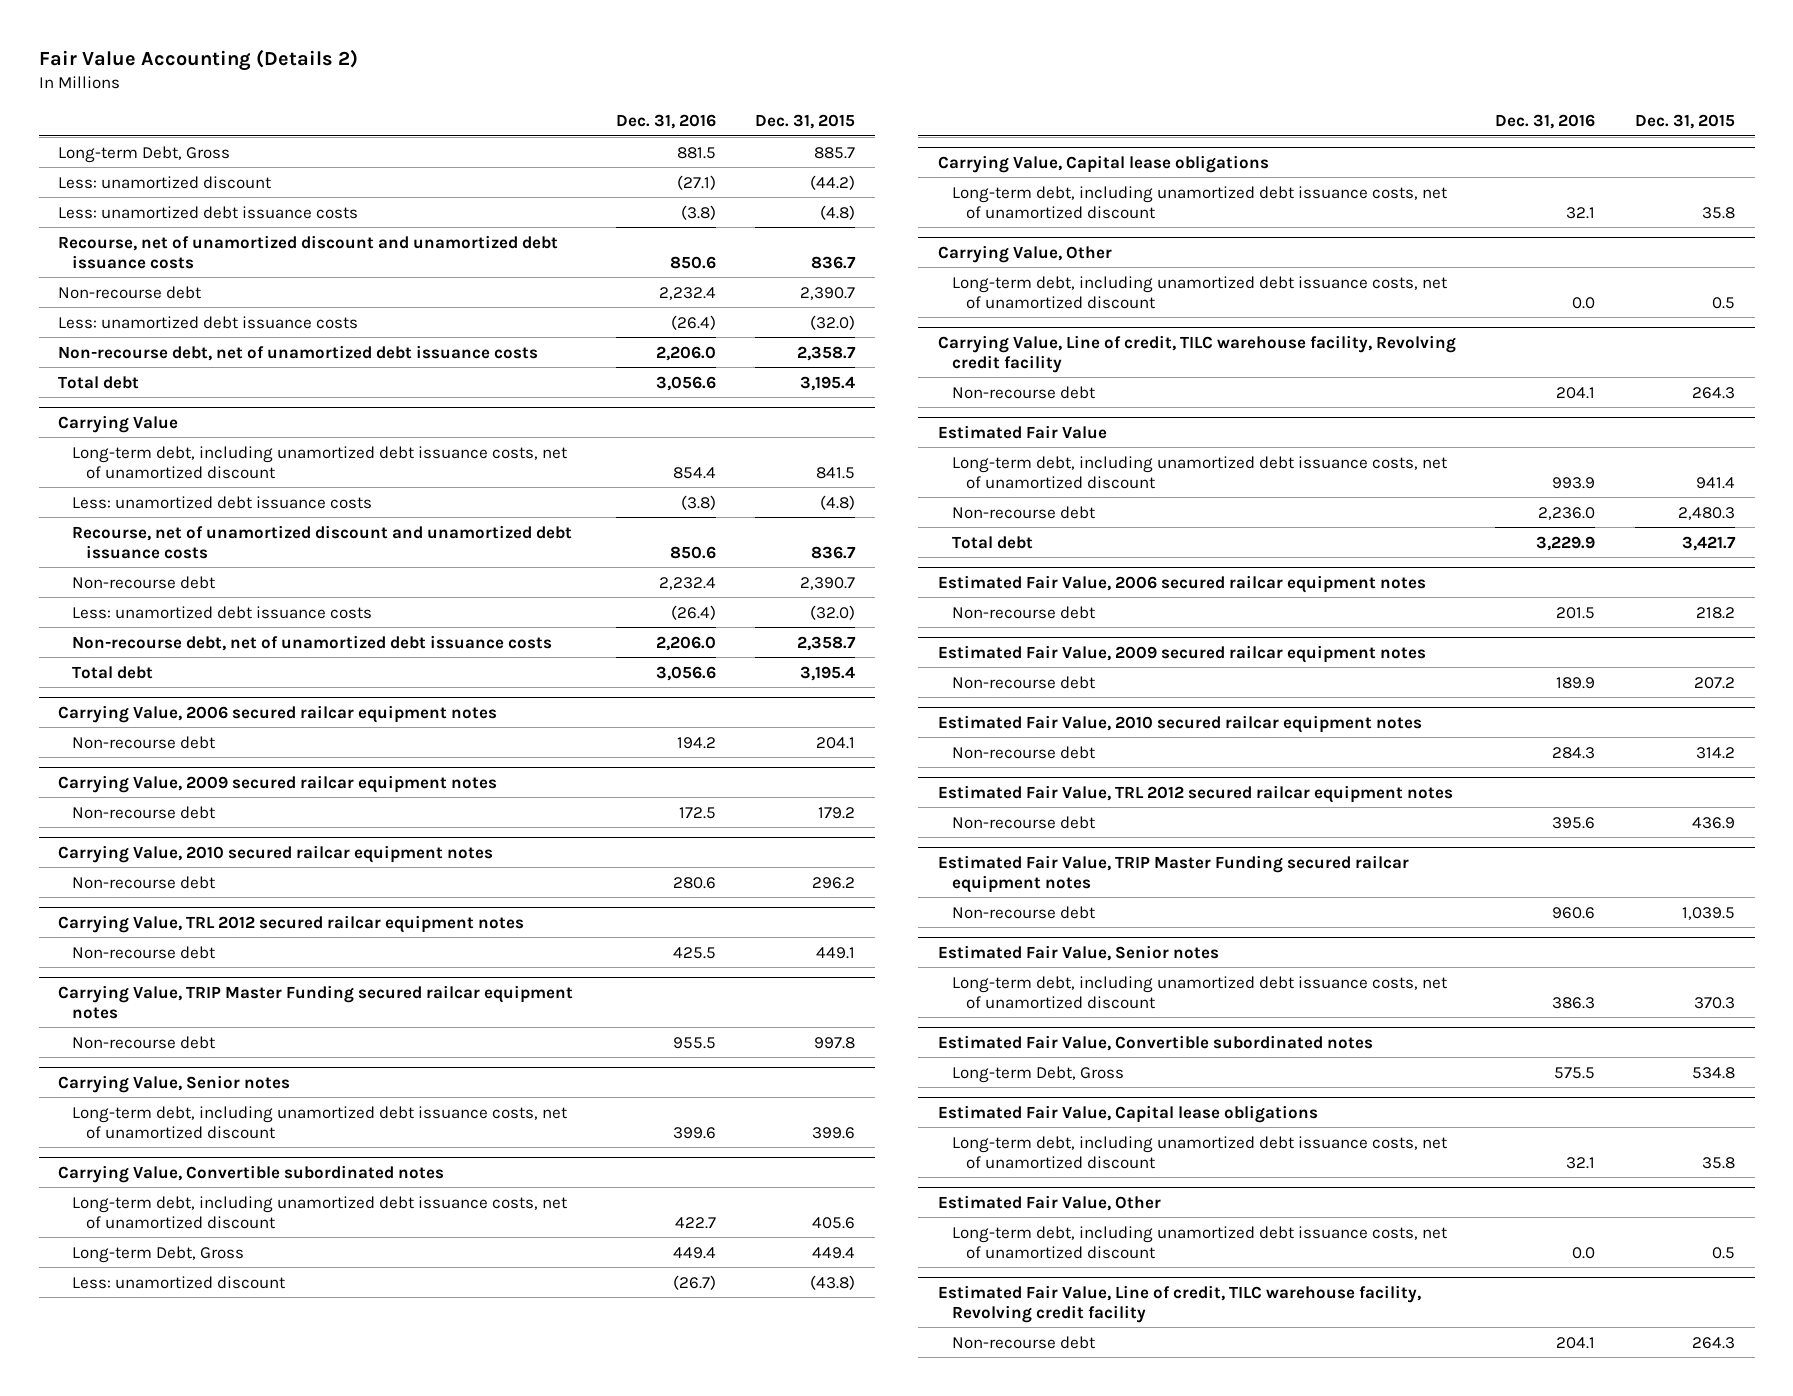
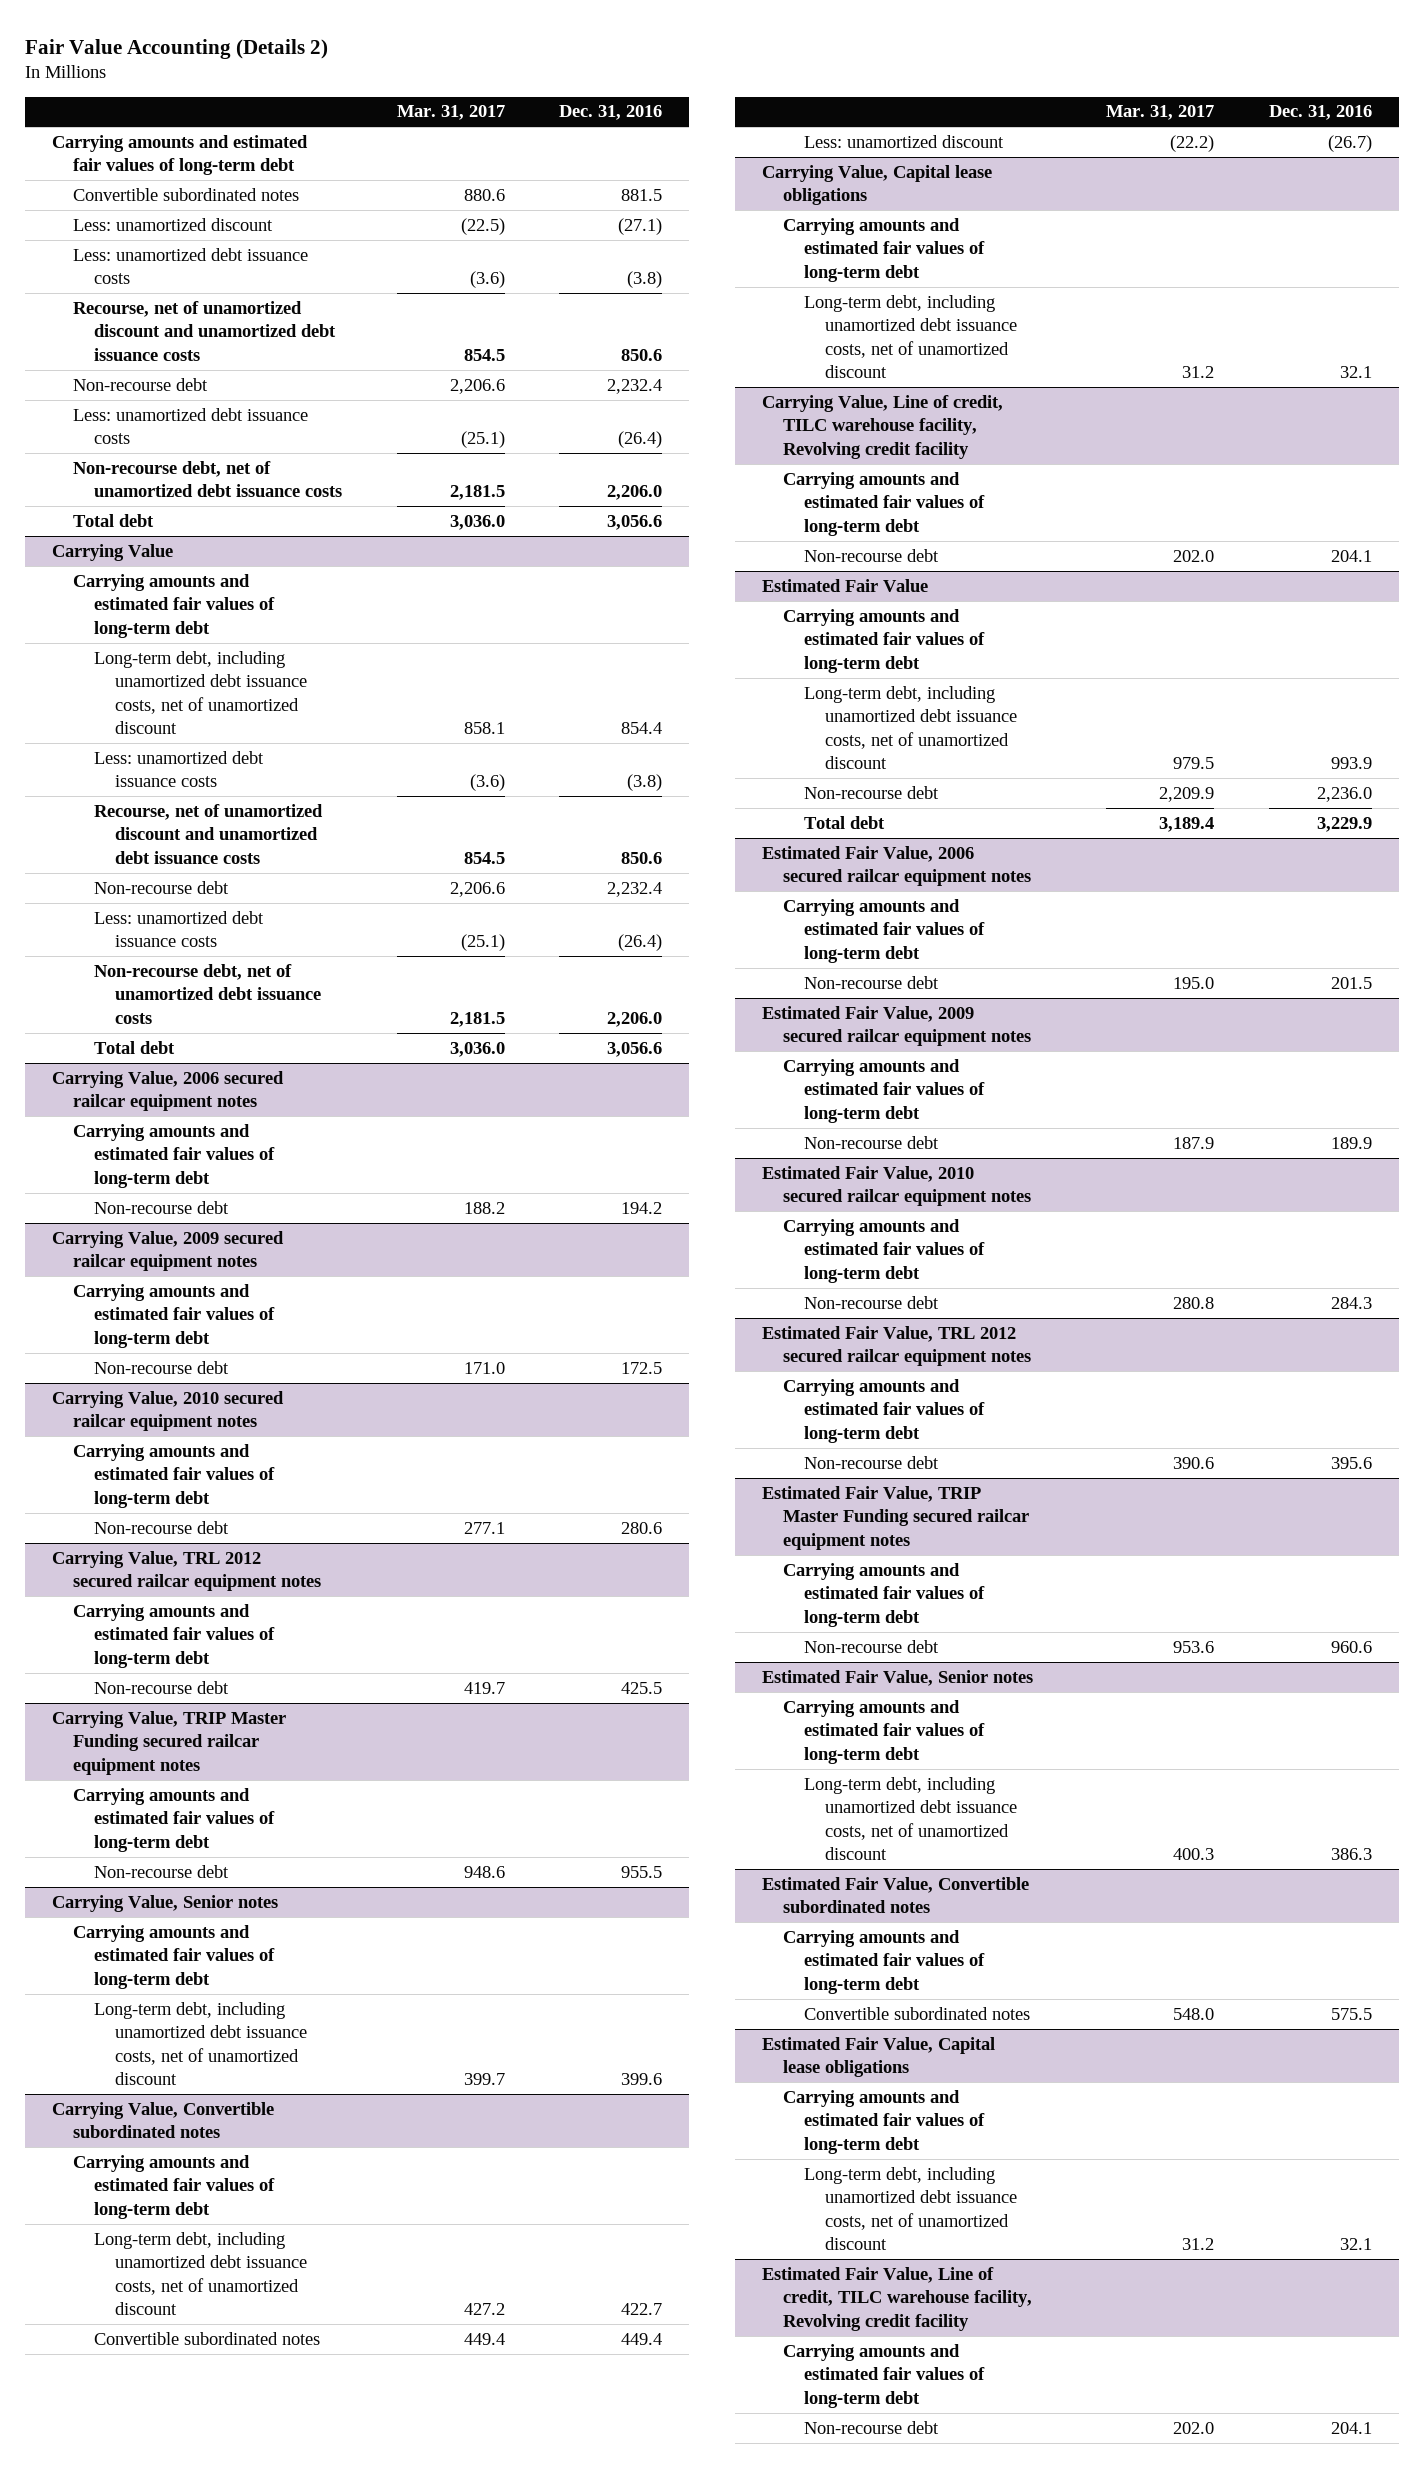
[755,114,856,130] Dec. 31, 2015 -> none
none -> [396,105,505,121] Mar. 31, 2017
none -> [52,134,309,176] Carrying amounts and estimated fair values of long-term debt
[58,145,231,163] Long-term Debt, Gross -> [73,187,300,201] Convertible subordinated notes
none -> [73,573,276,638] Carrying amounts and estimated fair values of long-term debt
none -> [73,1123,276,1188] Carrying amounts and estimated fair values of long-term debt
none -> [73,1283,276,1348] Carrying amounts and estimated fair values of long-term debt
none -> [73,1443,276,1508] Carrying amounts and estimated fair values of long-term debt
none -> [73,1603,276,1668] Carrying amounts and estimated fair values of long-term debt
none -> [73,1787,276,1852] Carrying amounts and estimated fair values of long-term debt
none -> [73,1924,276,1989] Carrying amounts and estimated fair values of long-term debt
none -> [73,2154,276,2219] Carrying amounts and estimated fair values of long-term debt
[72,1245,245,1263] Long-term Debt, Gross -> [94,2331,321,2345] Convertible subordinated notes
none -> [783,217,986,282] Carrying amounts and estimated fair values of long-term debt
[937,244,1112,263] Carrying Value, Other -> none
[951,275,1447,309] Long-term debt, including unamortized debt issuance costs, net of unamortized discount -> none
none -> [783,471,986,536] Carrying amounts and estimated fair values of long-term debt
none -> [783,608,986,673] Carrying amounts and estimated fair values of long-term debt
none -> [783,898,986,963] Carrying amounts and estimated fair values of long-term debt
none -> [783,1058,986,1123] Carrying amounts and estimated fair values of long-term debt
none -> [783,1218,986,1283] Carrying amounts and estimated fair values of long-term debt
none -> [783,1378,986,1443] Carrying amounts and estimated fair values of long-term debt
none -> [783,1562,986,1627] Carrying amounts and estimated fair values of long-term debt
none -> [783,1699,986,1764] Carrying amounts and estimated fair values of long-term debt
none -> [783,1929,986,1994] Carrying amounts and estimated fair values of long-term debt
[951,1065,1124,1083] Long-term Debt, Gross -> [804,2006,1031,2020] Convertible subordinated notes
none -> [783,2089,986,2154] Carrying amounts and estimated fair values of long-term debt
[937,1194,1161,1211] Estimated Fair Value, Other -> none
[951,1225,1447,1259] Long-term debt, including unamortized debt issuance costs, net of unamortized discount -> none
none -> [783,2343,986,2408] Carrying amounts and estimated fair values of long-term debt

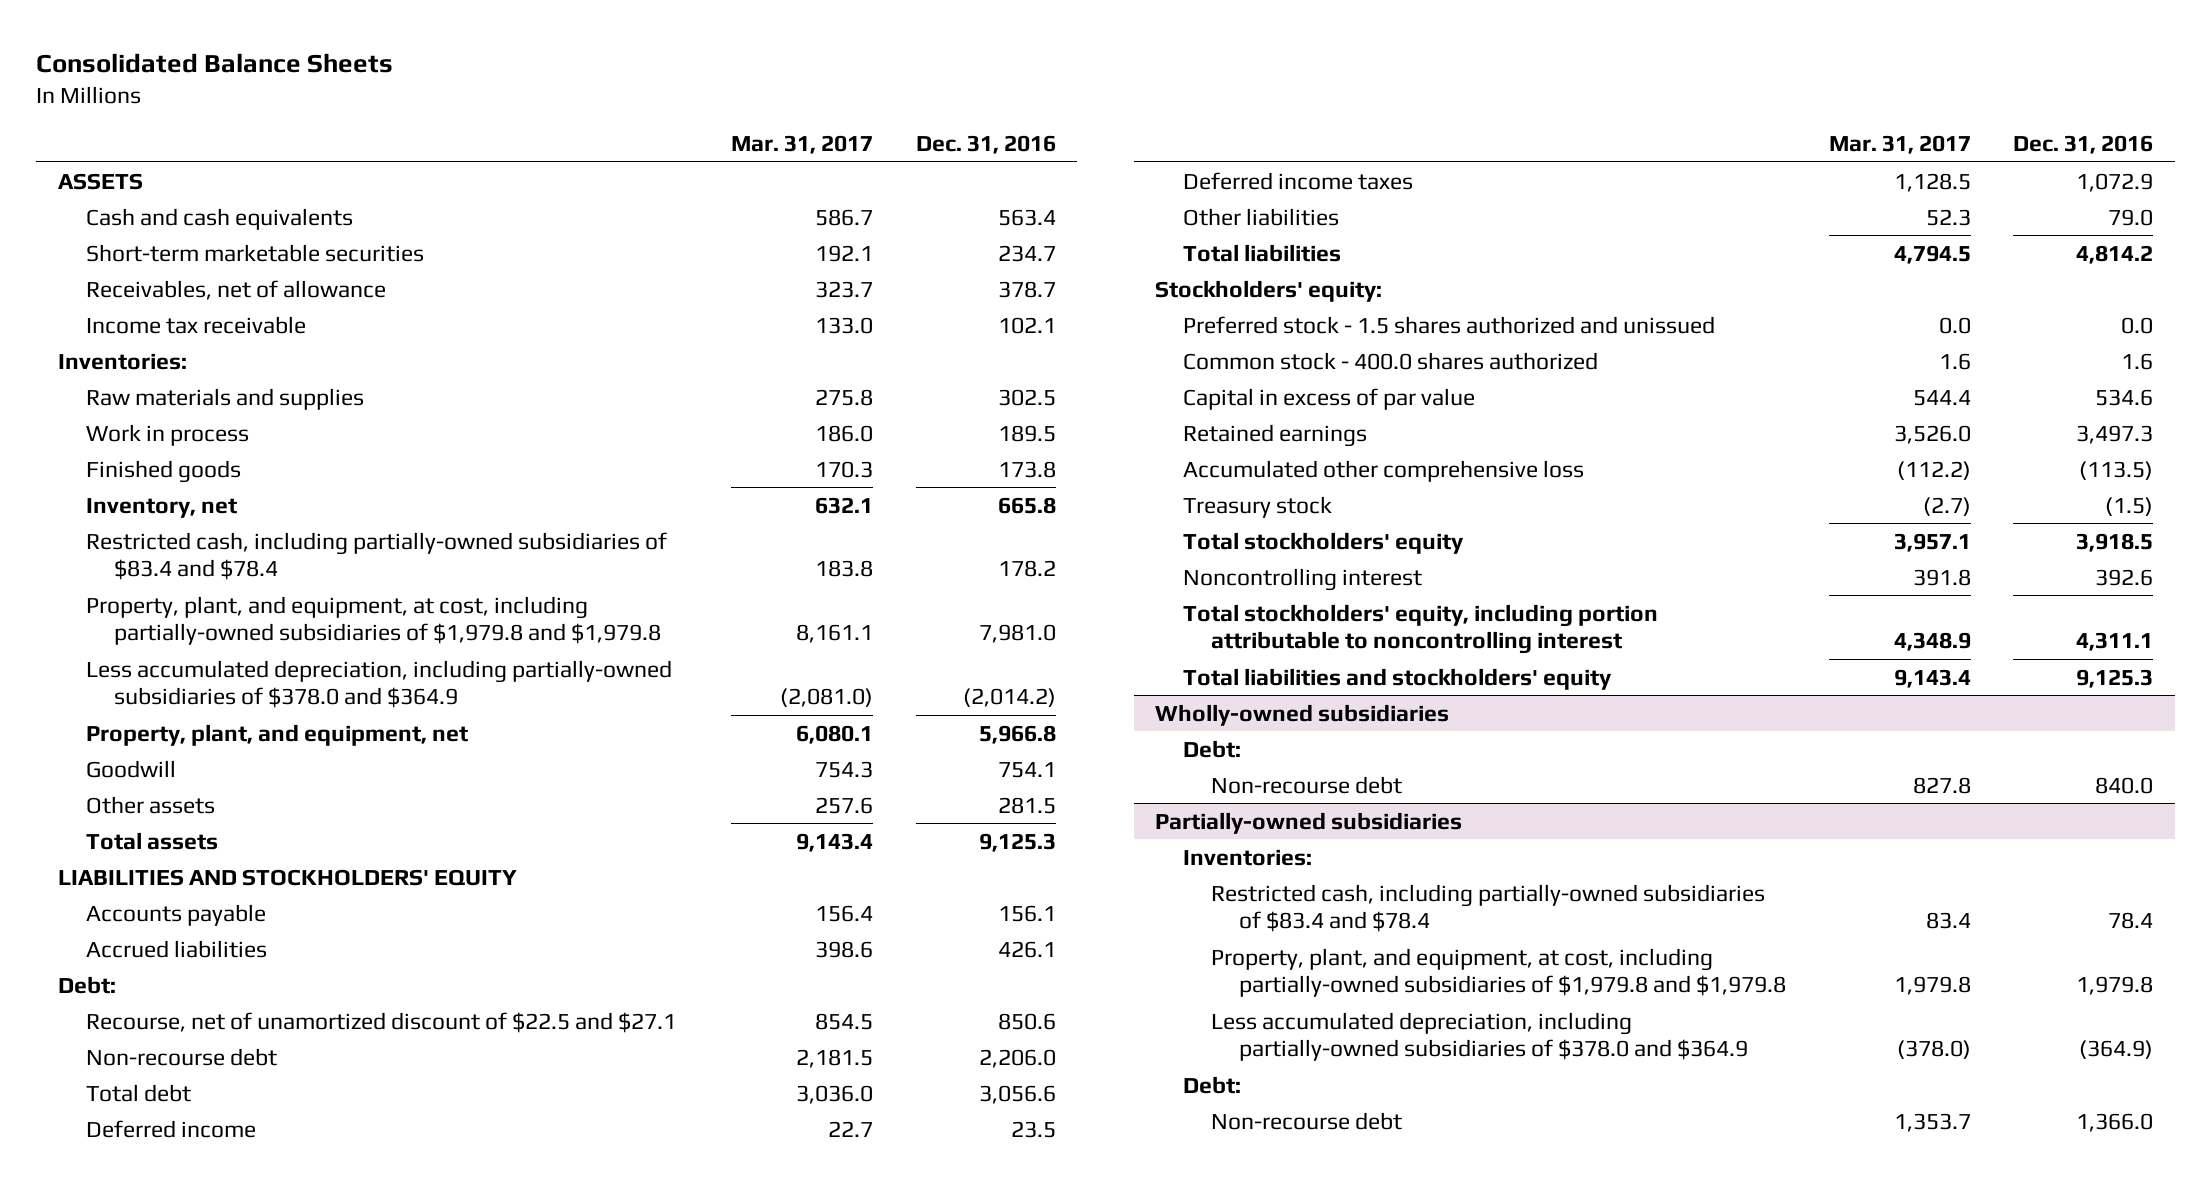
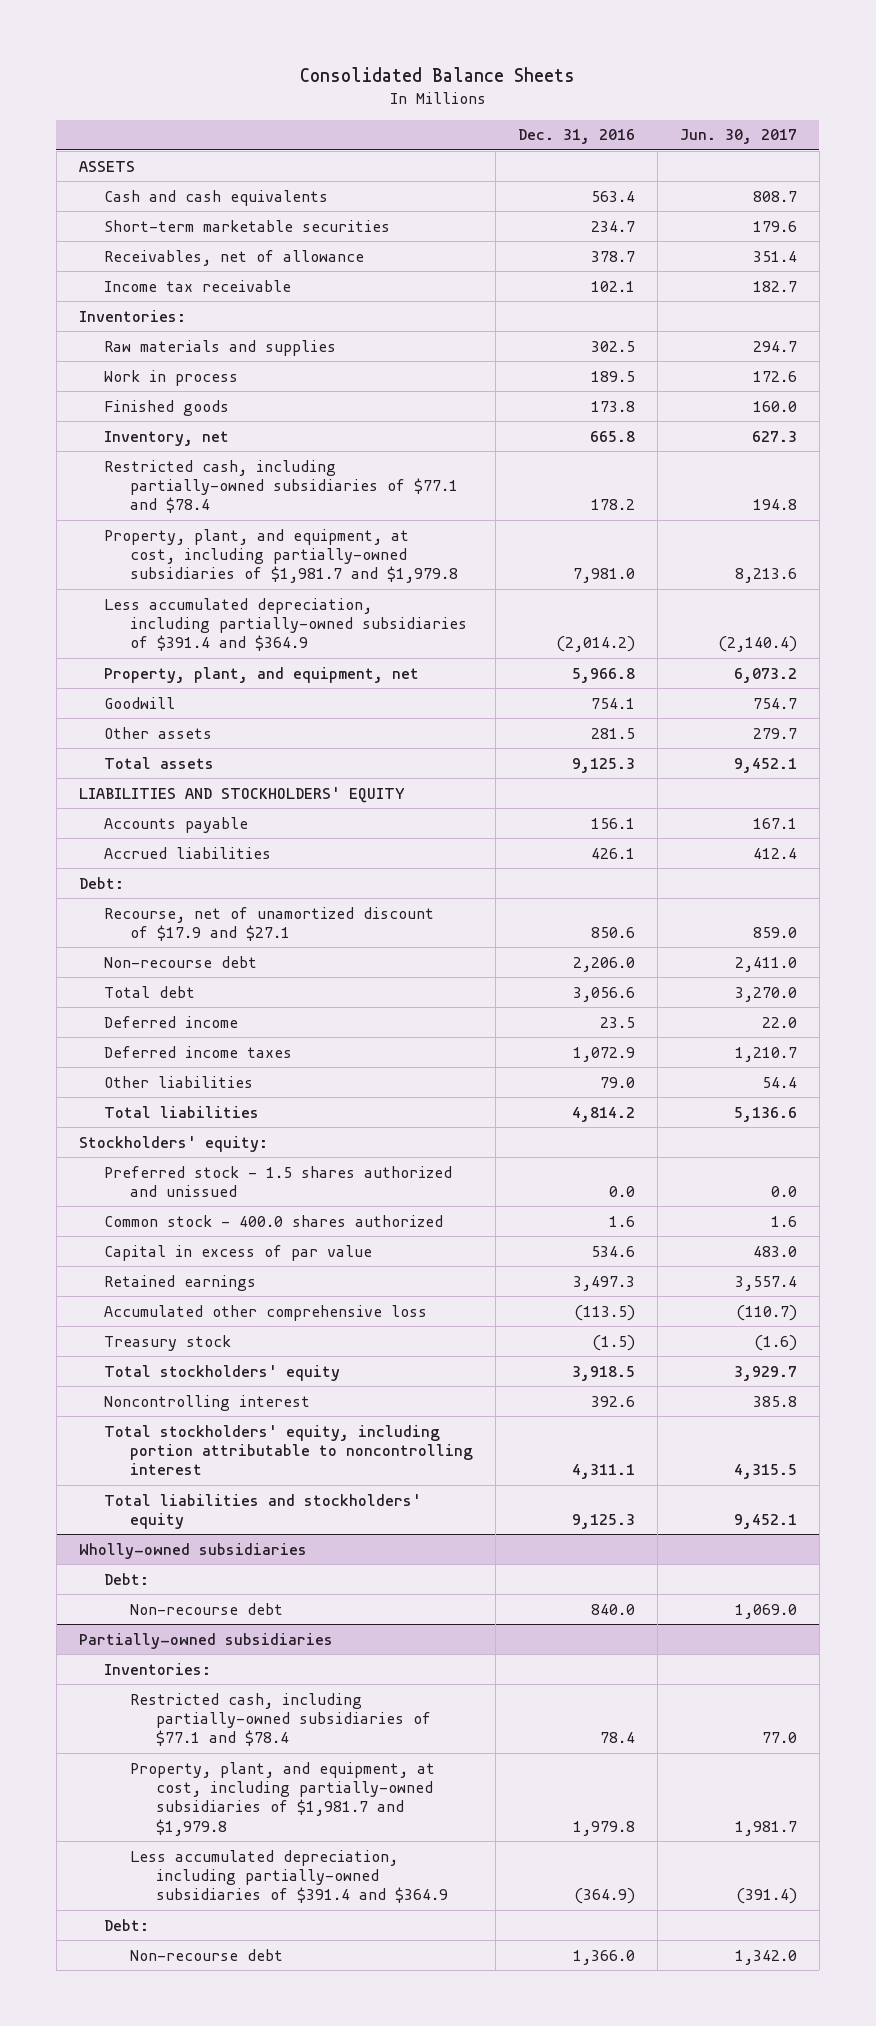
[731,135,874,155] Mar. 31, 2017 -> none
none -> [679,129,797,145] Jun. 30, 2017
[85,531,667,581] Restricted cash, including partially-owned subsidiaries of $83.4 and $78.4 -> [104,459,459,514] Restricted cash, including partially-owned subsidiaries of $77.1 and $78.4
[85,595,661,646] Property, plant, and equipment, at cost, including partially-owned subsidiaries of $1,979.8 and $1,979.8 -> [104,528,459,584] Property, plant, and equipment, at cost, including partially-owned subsidiaries of $1,981.7 and $1,979.8
[85,659,672,709] Less accumulated depreciation, including partially-owned subsidiaries of $378.0 and $364.9 -> [104,597,468,652] Less accumulated depreciation, including partially-owned subsidiaries of $391.4 and $364.9
[85,1011,676,1033] Recourse, net of unamortized discount of $22.5 and $27.1 -> [104,906,435,942] Recourse, net of unamortized discount of $17.9 and $27.1
[1211,883,1766,933] Restricted cash, including partially-owned subsidiaries of $83.4 and $78.4 -> [130,1692,431,1747] Restricted cash, including partially-owned subsidiaries of $77.1 and $78.4
[1211,947,1787,998] Property, plant, and equipment, at cost, including partially-owned subsidiaries of $1,979.8 and $1,979.8 -> [130,1761,436,1836] Property, plant, and equipment, at cost, including partially-owned subsidiaries of $1,981.7 and $1,979.8
[1211,1011,1749,1062] Less accumulated depreciation, including partially-owned subsidiaries of $378.0 and $364.9 -> [130,1849,448,1904] Less accumulated depreciation, including partially-owned subsidiaries of $391.4 and $364.9

